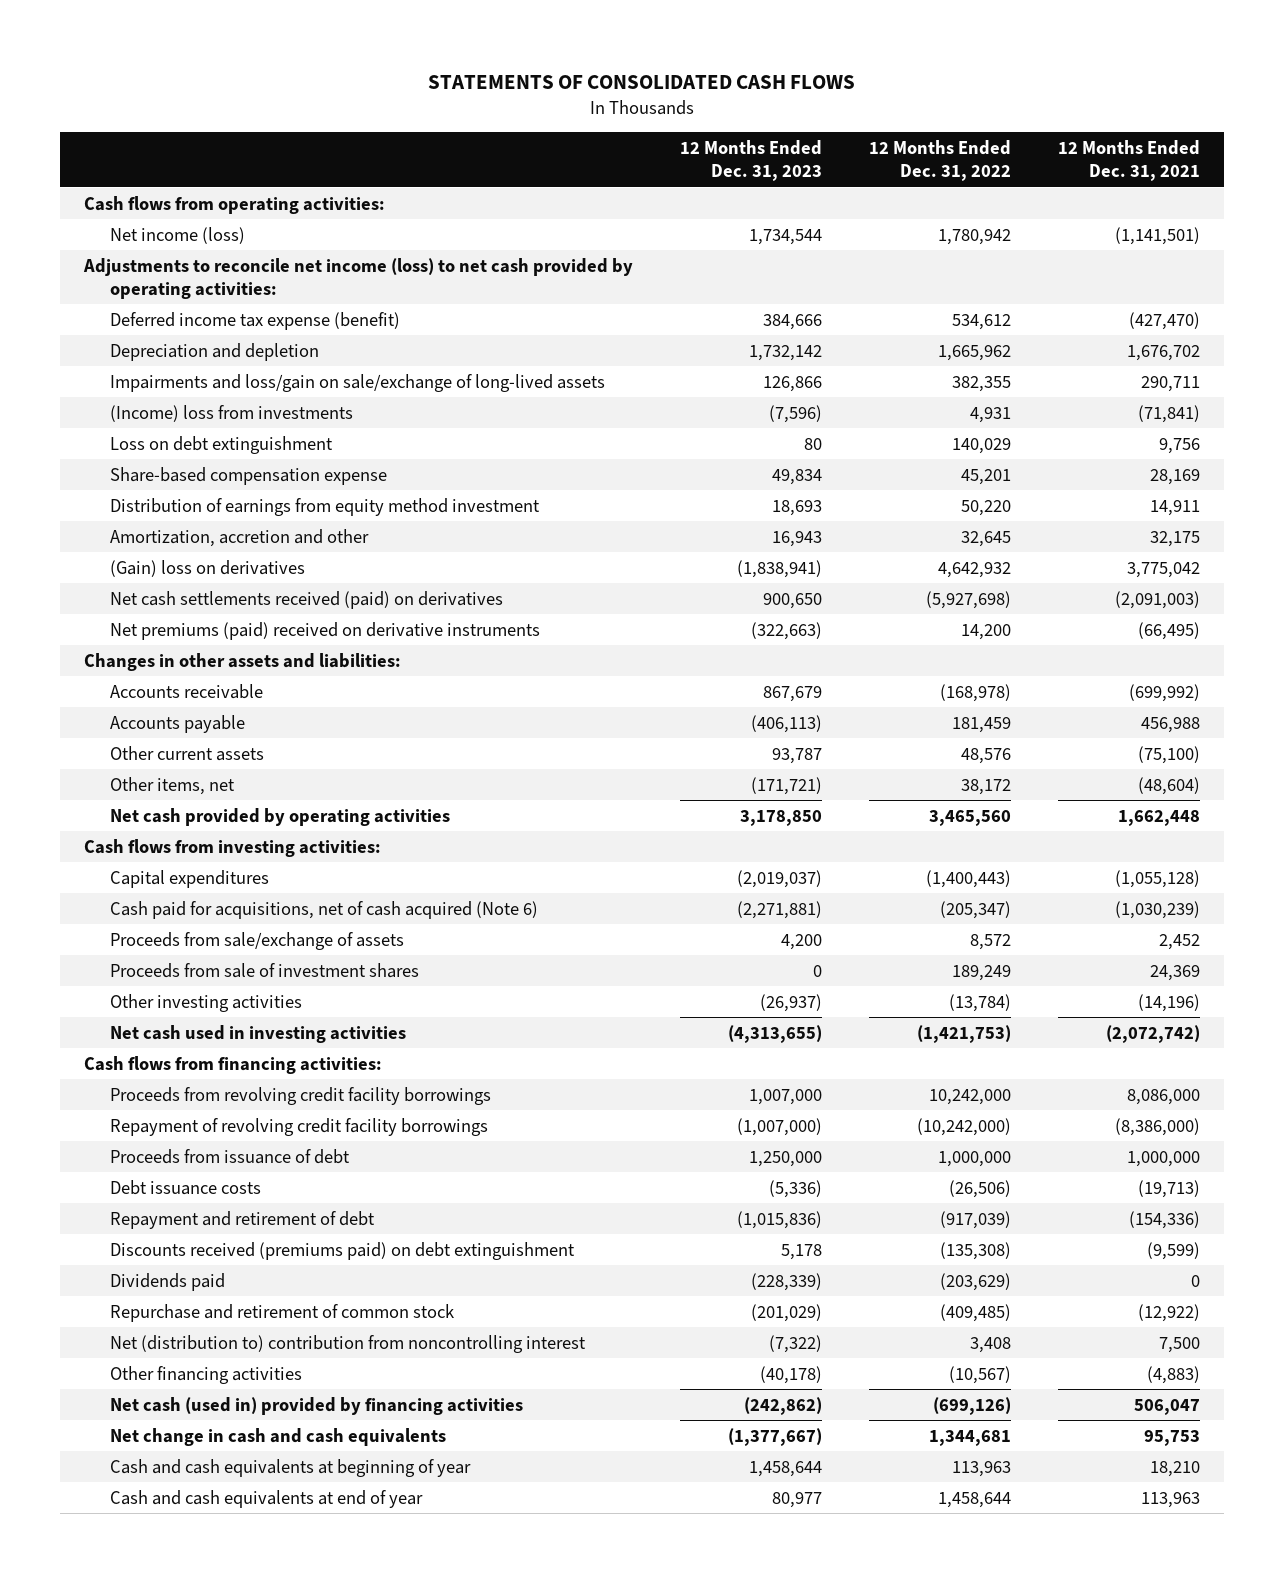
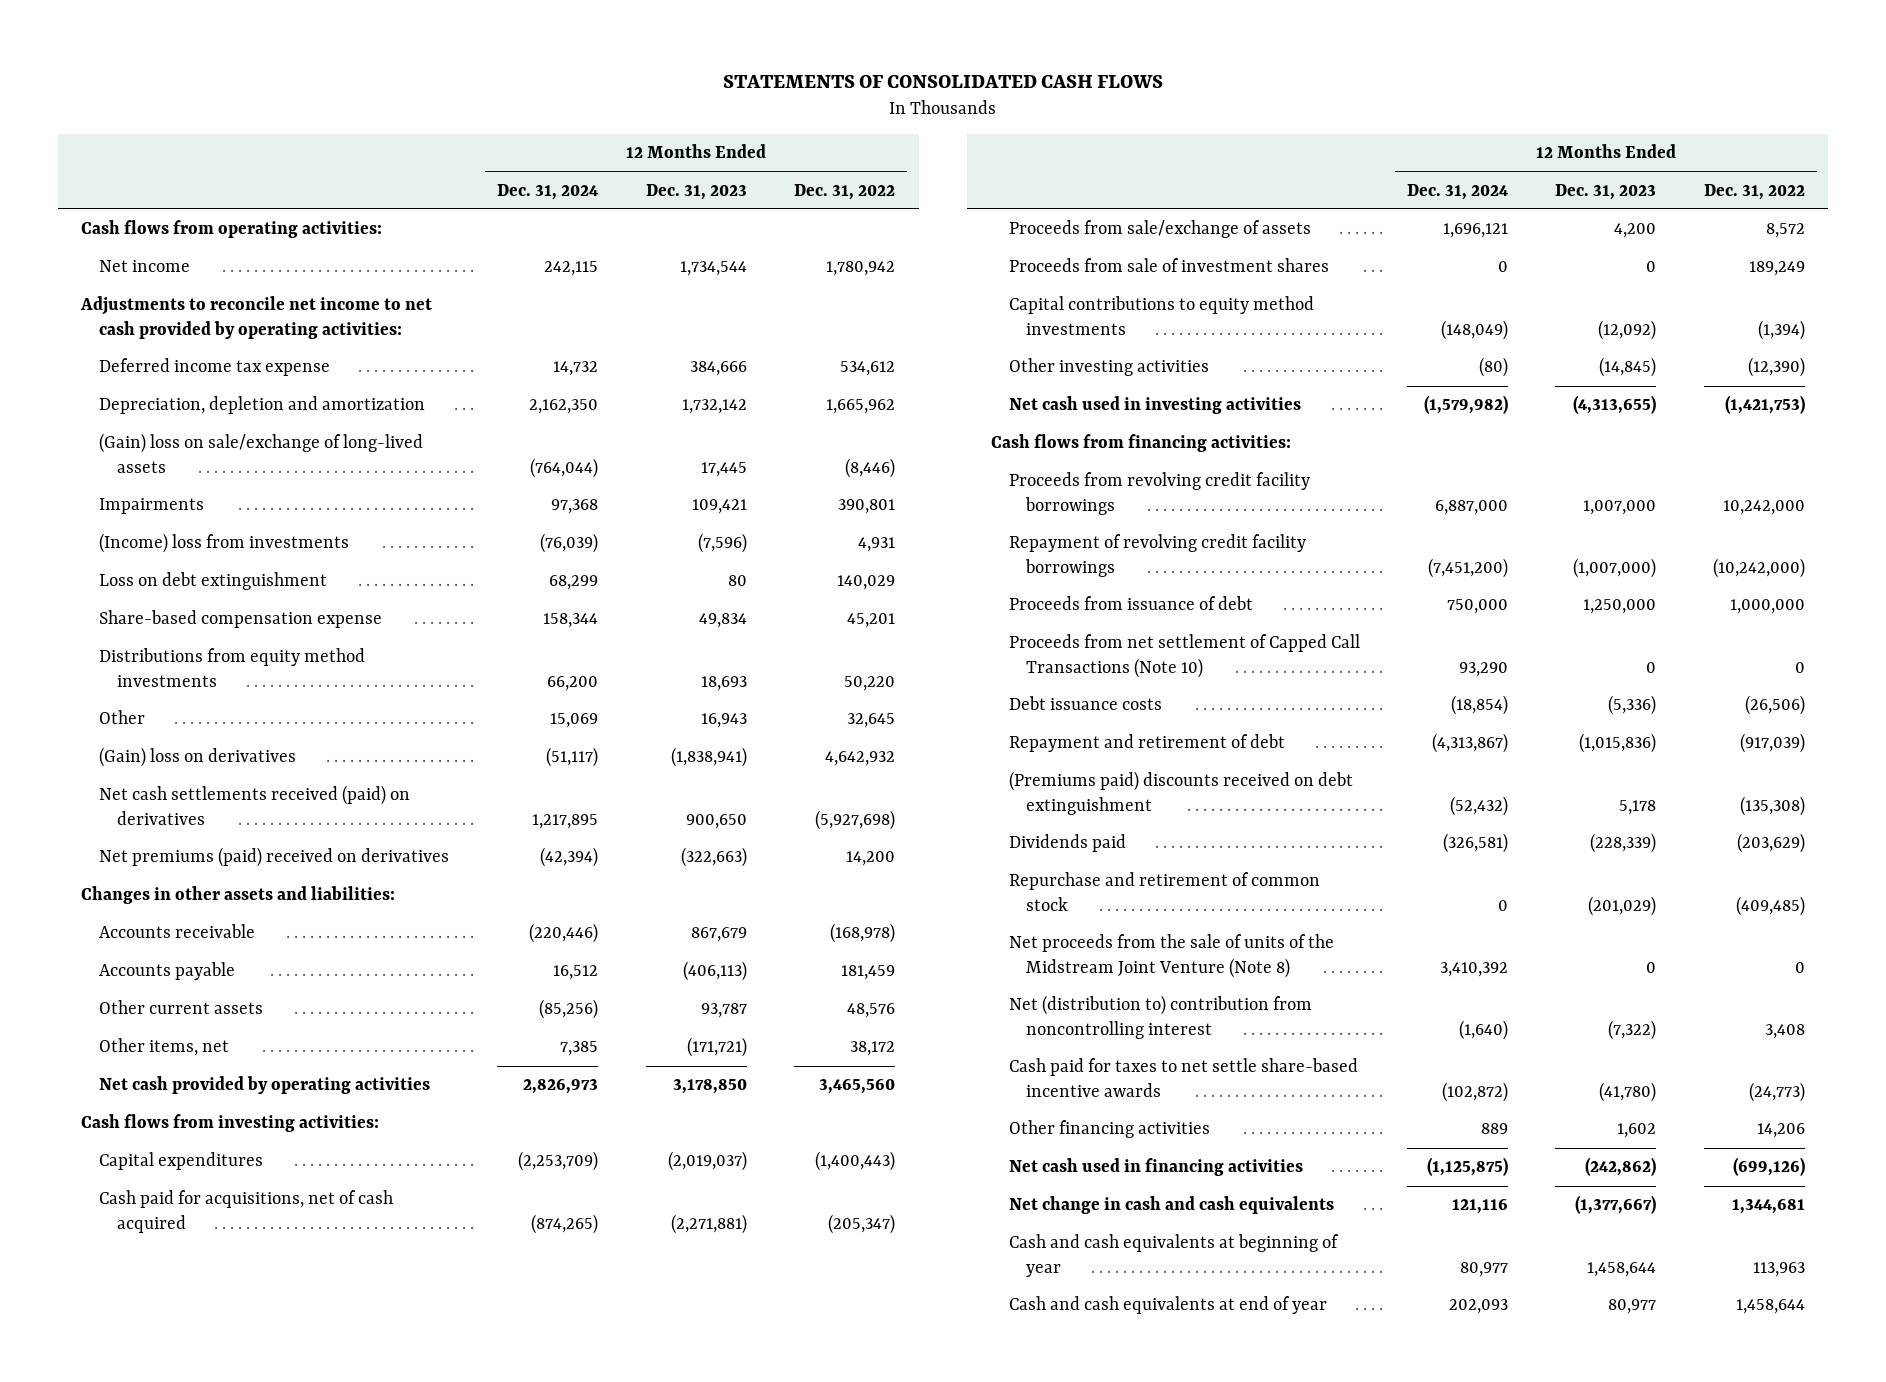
[1058,139,1201,181] 12 Months Ended Dec. 31, 2021 -> none
none -> [497,183,599,200] Dec. 31, 2024
[109,226,245,244] Net income (loss) -> [98,260,190,273] Net income
[82,257,633,299] Adjustments to reconcile net income (loss) to net cash provided by operating activities: -> [80,296,433,339] Adjustments to reconcile net income to net cash provided by operating activities:
[109,311,400,330] Deferred income tax expense (benefit) -> [98,358,330,377] Deferred income tax expense
[109,342,319,361] Depreciation and depletion -> [98,396,425,415] Depreciation, depletion and amortization
[109,373,605,392] Impairments and loss/gain on sale/exchange of long-lived assets -> [98,433,423,473] (Gain) loss on sale/exchange of long-lived assets
[762,375,822,392] 126,866 -> [700,461,747,477] 17,445
[952,375,1012,392] 382,355 -> [844,457,895,478] (8,446)
none -> [98,498,204,515] Impairments
[109,497,540,516] Distribution of earnings from equity method investment -> [98,648,365,687] Distributions from equity method investments
[109,528,369,547] Amortization, accretion and other -> [98,710,145,725] Other
[109,621,540,640] Net premiums (paid) received on derivative instruments -> [98,847,449,868] Net premiums (paid) received on derivatives
[109,900,538,919] Cash paid for acquisitions, net of cash acquired (Note 6) -> [98,1190,393,1233] Cash paid for acquisitions, net of cash acquired
none -> [1008,296,1314,335] Capital contributions to equity method investments
[759,993,822,1012] (26,937) -> [1599,357,1657,378] (14,845)
[949,993,1012,1012] (13,784) -> [1747,357,1805,378] (12,390)
none -> [1008,634,1360,678] Proceeds from net settlement of Capped Call Transactions (Note 10)
[109,1241,575,1260] Discounts received (premiums paid) on debt extinguishment -> [1008,771,1353,815] (Premiums paid) discounts received on debt extinguishment
none -> [1008,934,1334,978] Net proceeds from the sale of units of the Midstream Joint Venture (Note 8)
none -> [1008,1058,1358,1097] Cash paid for taxes to net settle share-based incentive awards
[759,1365,822,1384] (40,178) -> [1617,1123,1657,1139] 1,602
[949,1365,1012,1384] (10,567) -> [1756,1123,1805,1139] 14,206
[109,1396,523,1415] Net cash (used in) provided by financing activities -> [1008,1158,1303,1177] Net cash used in financing activities

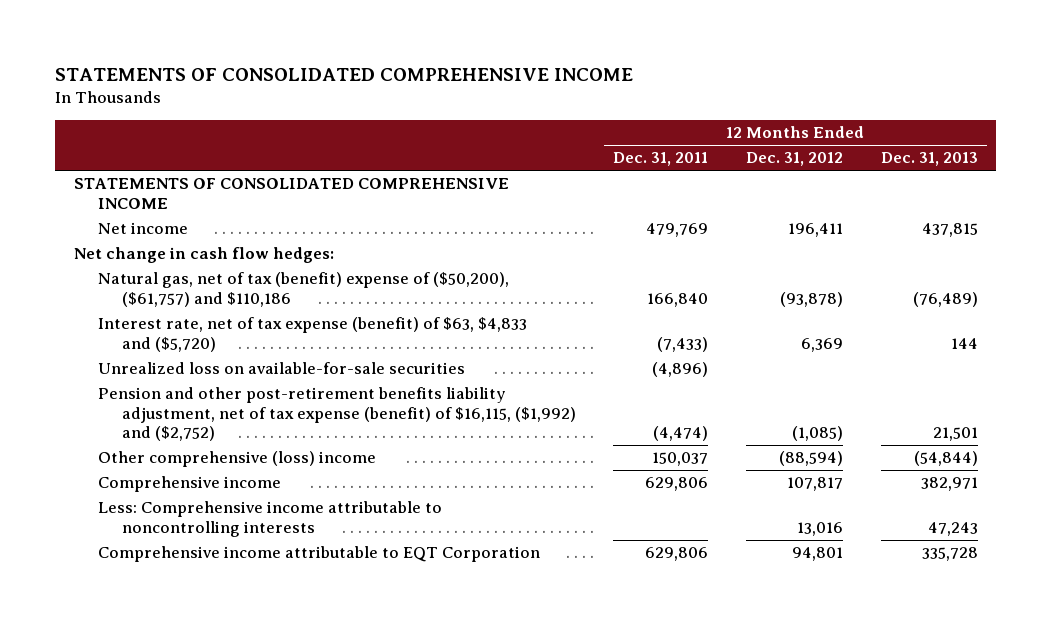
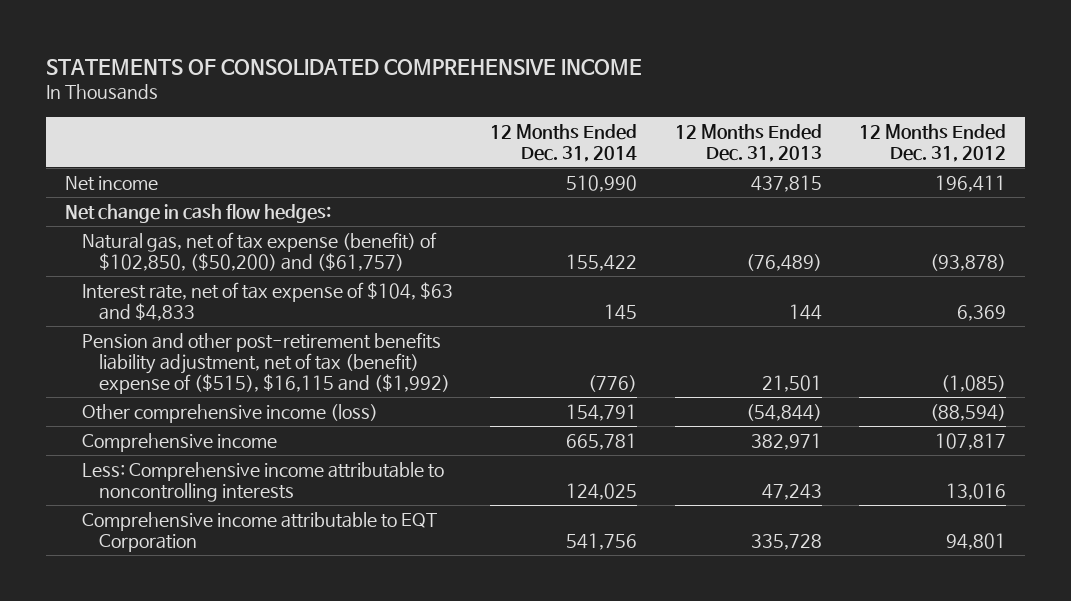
[613,152,709,167] Dec. 31, 2011 -> none
none -> [490,123,638,162] 12 Months Ended Dec. 31, 2014
[73,178,509,209] STATEMENTS OF CONSOLIDATED COMPREHENSIVE INCOME -> none
[97,362,465,375] Unrealized loss on available-for-sale securities -> none
[97,272,509,307] Natural gas, net of tax (benefit) expense of ($50,200), ($61,757) and $110,186 -> [81,232,437,272] Natural gas, net of tax expense (benefit) of $102,850, ($50,200) and ($61,757)
[97,317,527,352] Interest rate, net of tax expense (benefit) of $63, $4,833 and ($5,720) -> [81,282,453,322] Interest rate, net of tax expense of $104, $63 and $4,833
[97,387,576,442] Pension and other post-retirement benefits liability adjustment, net of tax expense (benefit) of $16,115, ($1,992) and ($2,752) -> [81,332,451,395] Pension and other post-retirement benefits liability adjustment, net of tax (benefit) expense of ($515), $16,115 and ($1,992)
[97,451,376,468] Other comprehensive (loss) income -> [81,404,378,424] Other comprehensive income (loss)

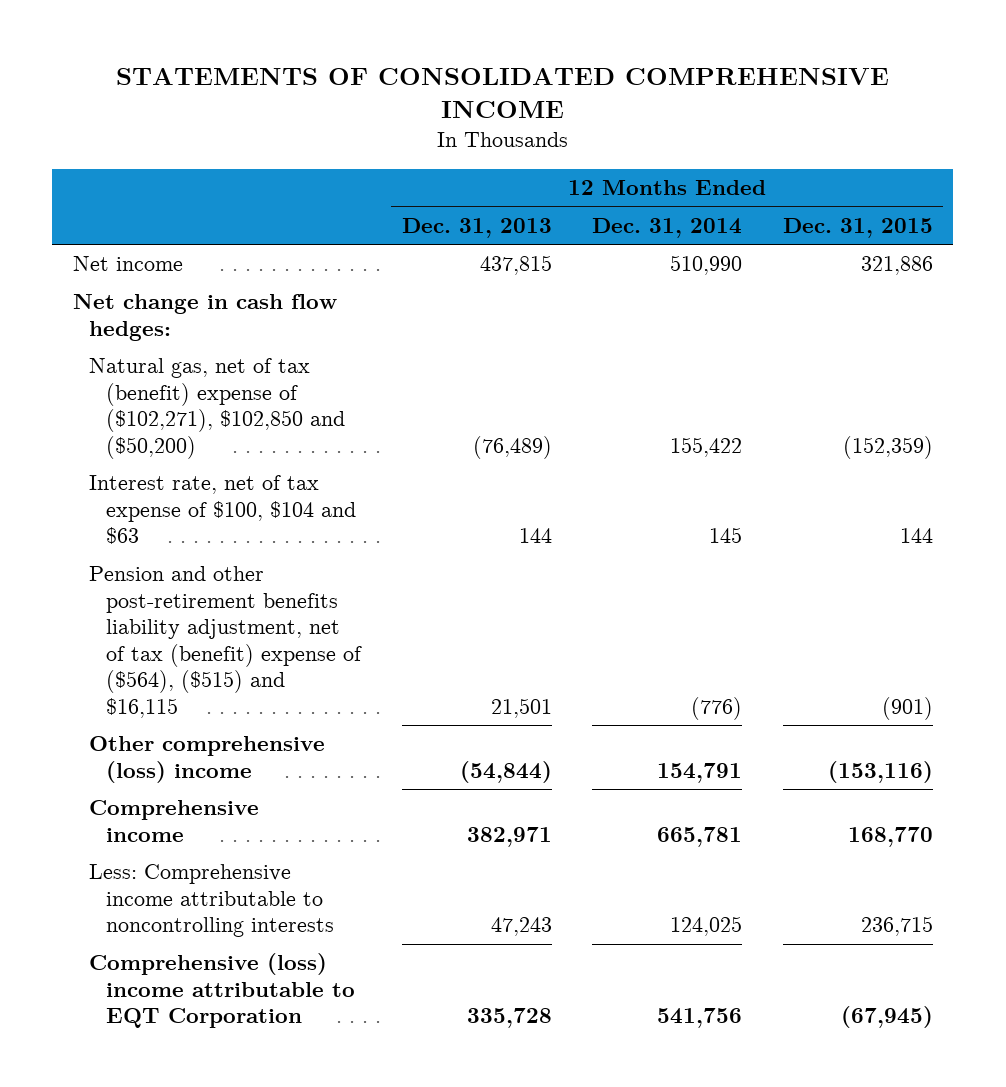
[859,123,1007,162] 12 Months Ended Dec. 31, 2012 -> none
none -> [783,217,934,238] Dec. 31, 2015
[81,232,437,272] Natural gas, net of tax expense (benefit) of $102,850, ($50,200) and ($61,757) -> [89,358,345,459] Natural gas, net of tax (benefit) expense of ($102,271), $102,850 and ($50,200)
[81,282,453,322] Interest rate, net of tax expense of $104, $63 and $4,833 -> [89,475,356,545] Interest rate, net of tax expense of $100, $104 and $63
[81,332,451,395] Pension and other post-retirement benefits liability adjustment, net of tax (benefit) expense of ($515), $16,115 and ($1,992) -> [89,566,362,718] Pension and other post-retirement benefits liability adjustment, net of tax (benefit) expense of ($564), ($515) and $16,115
[81,404,378,424] Other comprehensive income (loss) -> [89,736,326,783] Other comprehensive (loss) income
[81,512,437,553] Comprehensive income attributable to EQT Corporation -> [89,953,355,1029] Comprehensive (loss) income attributable to EQT Corporation

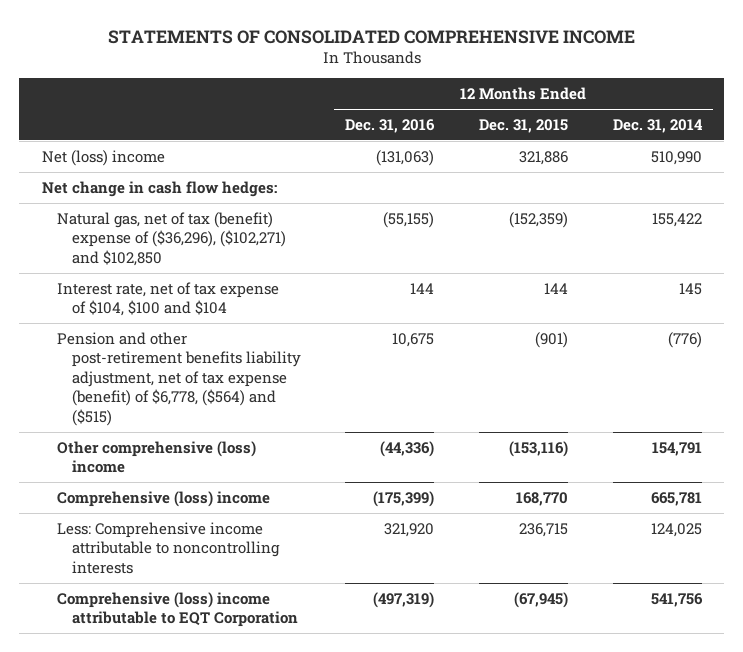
[401,217,552,238] Dec. 31, 2013 -> none
none -> [345,118,436,133] Dec. 31, 2016
[72,256,183,272] Net income -> [41,149,165,166] Net (loss) income
[89,358,345,459] Natural gas, net of tax (benefit) expense of ($102,271), $102,850 and ($50,200) -> [56,211,286,266] Natural gas, net of tax (benefit) expense of ($36,296), ($102,271) and $102,850
[89,475,356,545] Interest rate, net of tax expense of $100, $104 and $63 -> [56,281,279,317] Interest rate, net of tax expense of $104, $100 and $104
[89,566,362,718] Pension and other post-retirement benefits liability adjustment, net of tax (benefit) expense of ($564), ($515) and $16,115 -> [56,331,301,426] Pension and other post-retirement benefits liability adjustment, net of tax expense (benefit) of $6,778, ($564) and ($515)
[89,800,260,842] Comprehensive income -> [56,490,270,507] Comprehensive (loss) income

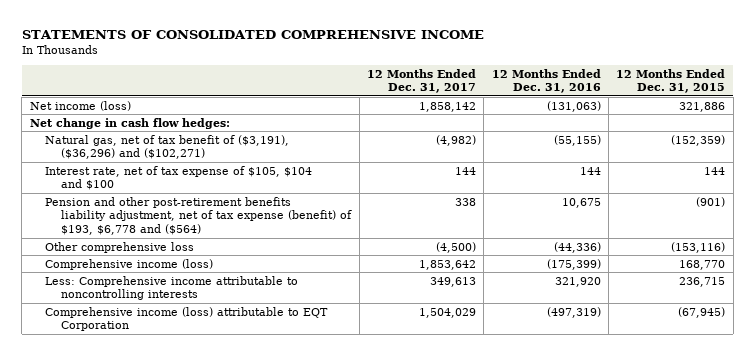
[612,118,703,133] Dec. 31, 2014 -> none
none -> [366,68,476,94] 12 Months Ended Dec. 31, 2017
[41,149,165,166] Net (loss) income -> [29,100,131,111] Net income (loss)
[56,211,286,266] Natural gas, net of tax (benefit) expense of ($36,296), ($102,271) and $102,850 -> [45,134,290,160] Natural gas, net of tax benefit of ($3,191), ($36,296) and ($102,271)
[56,281,279,317] Interest rate, net of tax expense of $104, $100 and $104 -> [45,165,313,191] Interest rate, net of tax expense of $105, $104 and $100
[56,331,301,426] Pension and other post-retirement benefits liability adjustment, net of tax expense (benefit) of $6,778, ($564) and ($515) -> [45,196,353,236] Pension and other post-retirement benefits liability adjustment, net of tax expense (benefit) of $193, $6,778 and ($564)
[56,440,256,474] Other comprehensive (loss) income -> [45,241,195,253] Other comprehensive loss
[56,490,270,507] Comprehensive (loss) income -> [45,258,214,270] Comprehensive income (loss)
[56,591,298,628] Comprehensive (loss) income attributable to EQT Corporation -> [45,306,329,332] Comprehensive income (loss) attributable to EQT Corporation

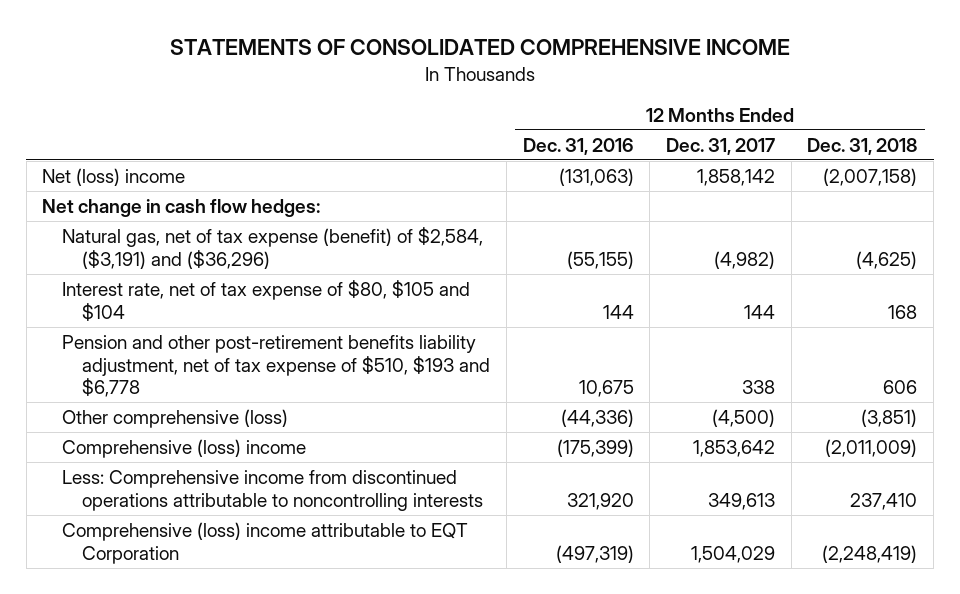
[616,68,726,94] 12 Months Ended Dec. 31, 2015 -> none
none -> [807,137,918,155] Dec. 31, 2018
[29,100,131,111] Net income (loss) -> [42,167,186,186] Net (loss) income
[45,134,290,160] Natural gas, net of tax benefit of ($3,191), ($36,296) and ($102,271) -> [62,226,484,269] Natural gas, net of tax expense (benefit) of $2,584, ($3,191) and ($36,296)
[45,165,313,191] Interest rate, net of tax expense of $105, $104 and $100 -> [62,279,471,321] Interest rate, net of tax expense of $80, $105 and $104
[45,196,353,236] Pension and other post-retirement benefits liability adjustment, net of tax expense (benefit) of $193, $6,778 and ($564) -> [62,334,491,398] Pension and other post-retirement benefits liability adjustment, net of tax expense of $510, $193 and $6,778
[45,241,195,253] Other comprehensive loss -> [62,408,289,428] Other comprehensive (loss)
[45,258,214,270] Comprehensive income (loss) -> [62,438,307,458] Comprehensive (loss) income
[45,275,299,301] Less: Comprehensive income attributable to noncontrolling interests -> [62,469,484,511] Less: Comprehensive income from discontinued operations attributable to noncontrolling interests
[45,306,329,332] Comprehensive income (loss) attributable to EQT Corporation -> [62,521,469,564] Comprehensive (loss) income attributable to EQT Corporation

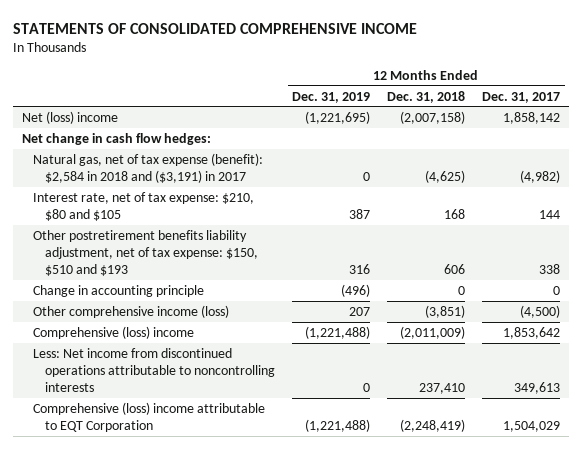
[522,137,634,155] Dec. 31, 2016 -> none
none -> [292,91,371,103] Dec. 31, 2019
[62,226,484,269] Natural gas, net of tax expense (benefit) of $2,584, ($3,191) and ($36,296) -> [33,152,264,183] Natural gas, net of tax expense (benefit): $2,584 in 2018 and ($3,191) in 2017
[62,279,471,321] Interest rate, net of tax expense of $80, $105 and $104 -> [33,191,255,221] Interest rate, net of tax expense: $210, $80 and $105
[62,334,491,398] Pension and other post-retirement benefits liability adjustment, net of tax expense of $510, $193 and $6,778 -> [33,229,259,276] Other postretirement benefits liability adjustment, net of tax expense: $150, $510 and $193
none -> [33,284,205,297] Change in accounting principle
[62,408,289,428] Other comprehensive (loss) -> [33,304,230,318] Other comprehensive income (loss)
[62,469,484,511] Less: Comprehensive income from discontinued operations attributable to noncontrolling interests -> [33,347,276,392] Less: Net income from discontinued operations attributable to noncontrolling interests

